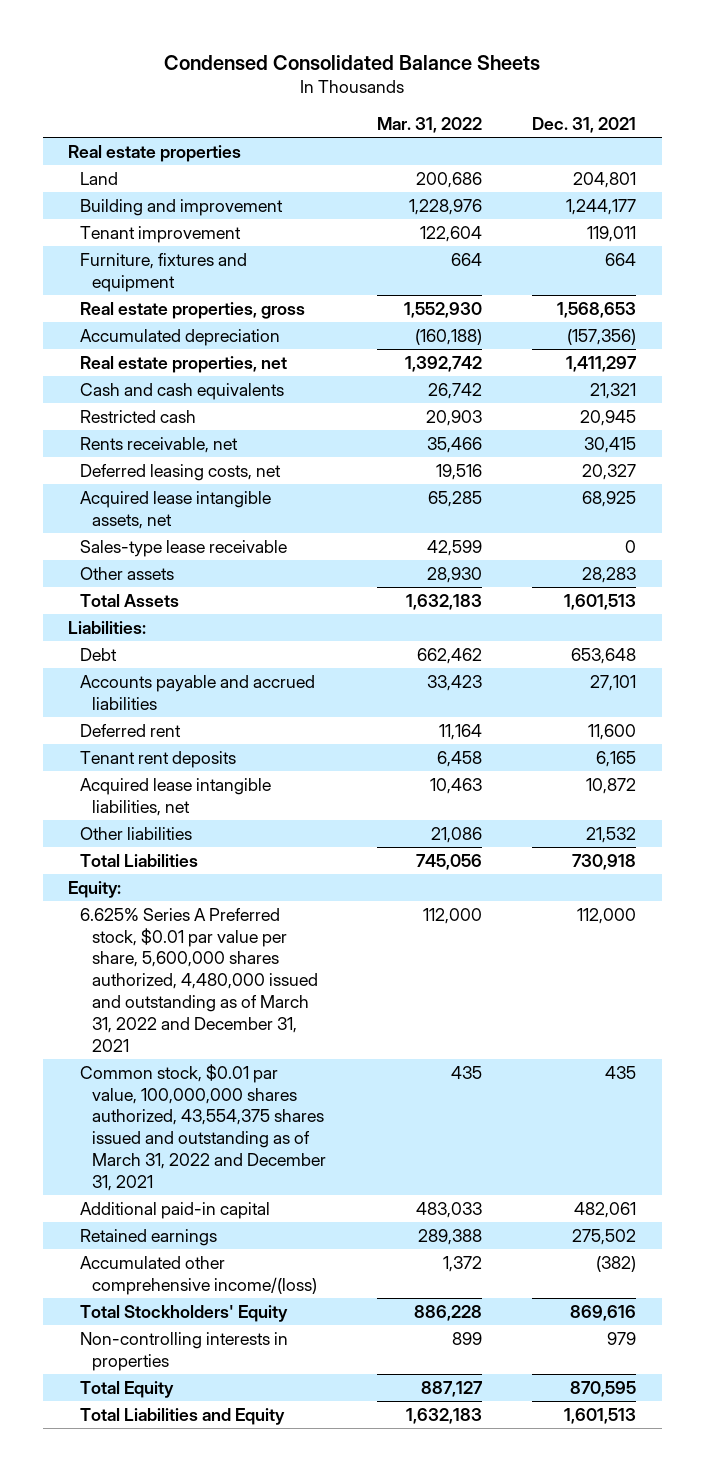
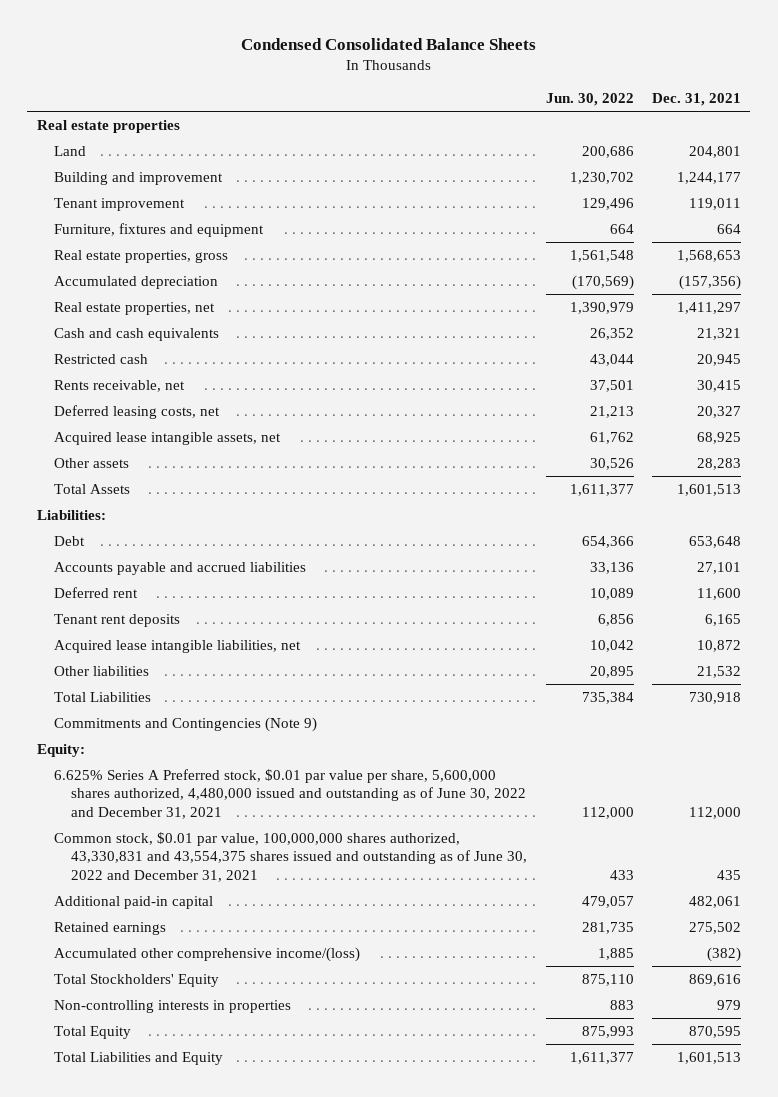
[376,117,482,134] Mar. 31, 2022 -> none
none -> [545,92,634,106] Jun. 30, 2022
[80,539,288,557] Sales-type lease receivable -> none
none -> [53,716,317,732] Commitments and Contingencies (Note 9)
[80,907,319,1052] 6.625% Series A Preferred stock, $0.01 par value per share, 5,600,000 shares authorized, 4,480,000 issued and outstanding as of March 31, 2022 and December 31, 2021 -> [53,768,526,819] 6.625% Series A Preferred stock, $0.01 par value per share, 5,600,000 shares authorized, 4,480,000 issued and outstanding as of June 30, 2022 and December 31, 2021
[80,1063,327,1191] Common stock, $0.01 par value, 100,000,000 shares authorized, 43,554,375 shares issued and outstanding as of March 31, 2022 and December 31, 2021 -> [53,831,527,882] Common stock, $0.01 par value, 100,000,000 shares authorized, 43,330,831 and 43,554,375 shares issued and outstanding as of June 30, 2022 and December 31, 2021

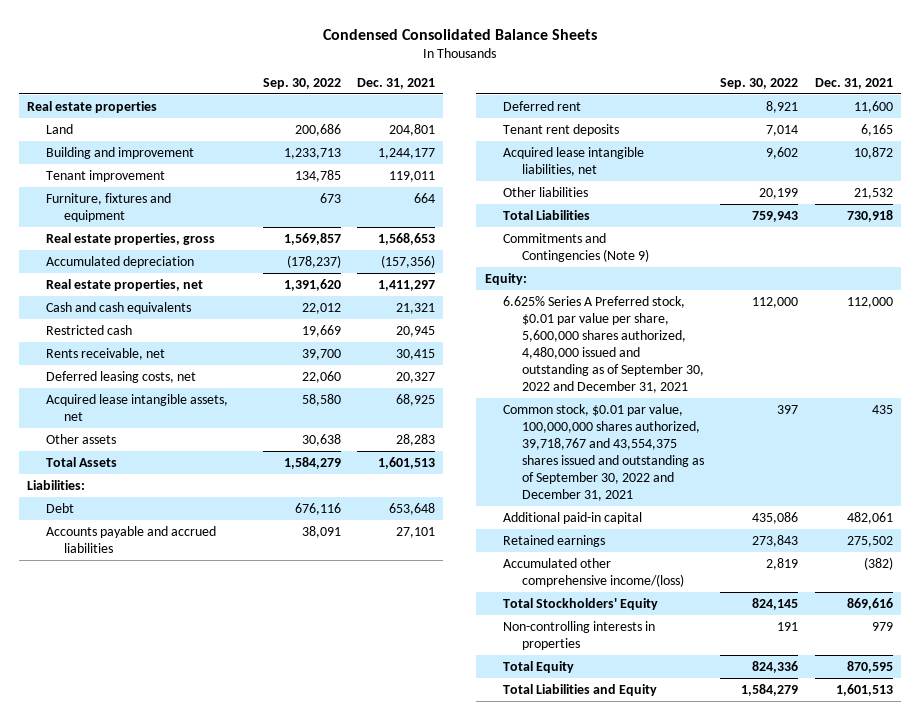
[545,92,634,106] Jun. 30, 2022 -> none
none -> [262,77,341,89] Sep. 30, 2022
[53,768,526,819] 6.625% Series A Preferred stock, $0.01 par value per share, 5,600,000 shares authorized, 4,480,000 issued and outstanding as of June 30, 2022 and December 31, 2021 -> [503,295,705,394] 6.625% Series A Preferred stock, $0.01 par value per share, 5,600,000 shares authorized, 4,480,000 issued and outstanding as of September 30, 2022 and December 31, 2021
[53,831,527,882] Common stock, $0.01 par value, 100,000,000 shares authorized, 43,330,831 and 43,554,375 shares issued and outstanding as of June 30, 2022 and December 31, 2021 -> [503,403,705,502] Common stock, $0.01 par value, 100,000,000 shares authorized, 39,718,767 and 43,554,375 shares issued and outstanding as of September 30, 2022 and December 31, 2021

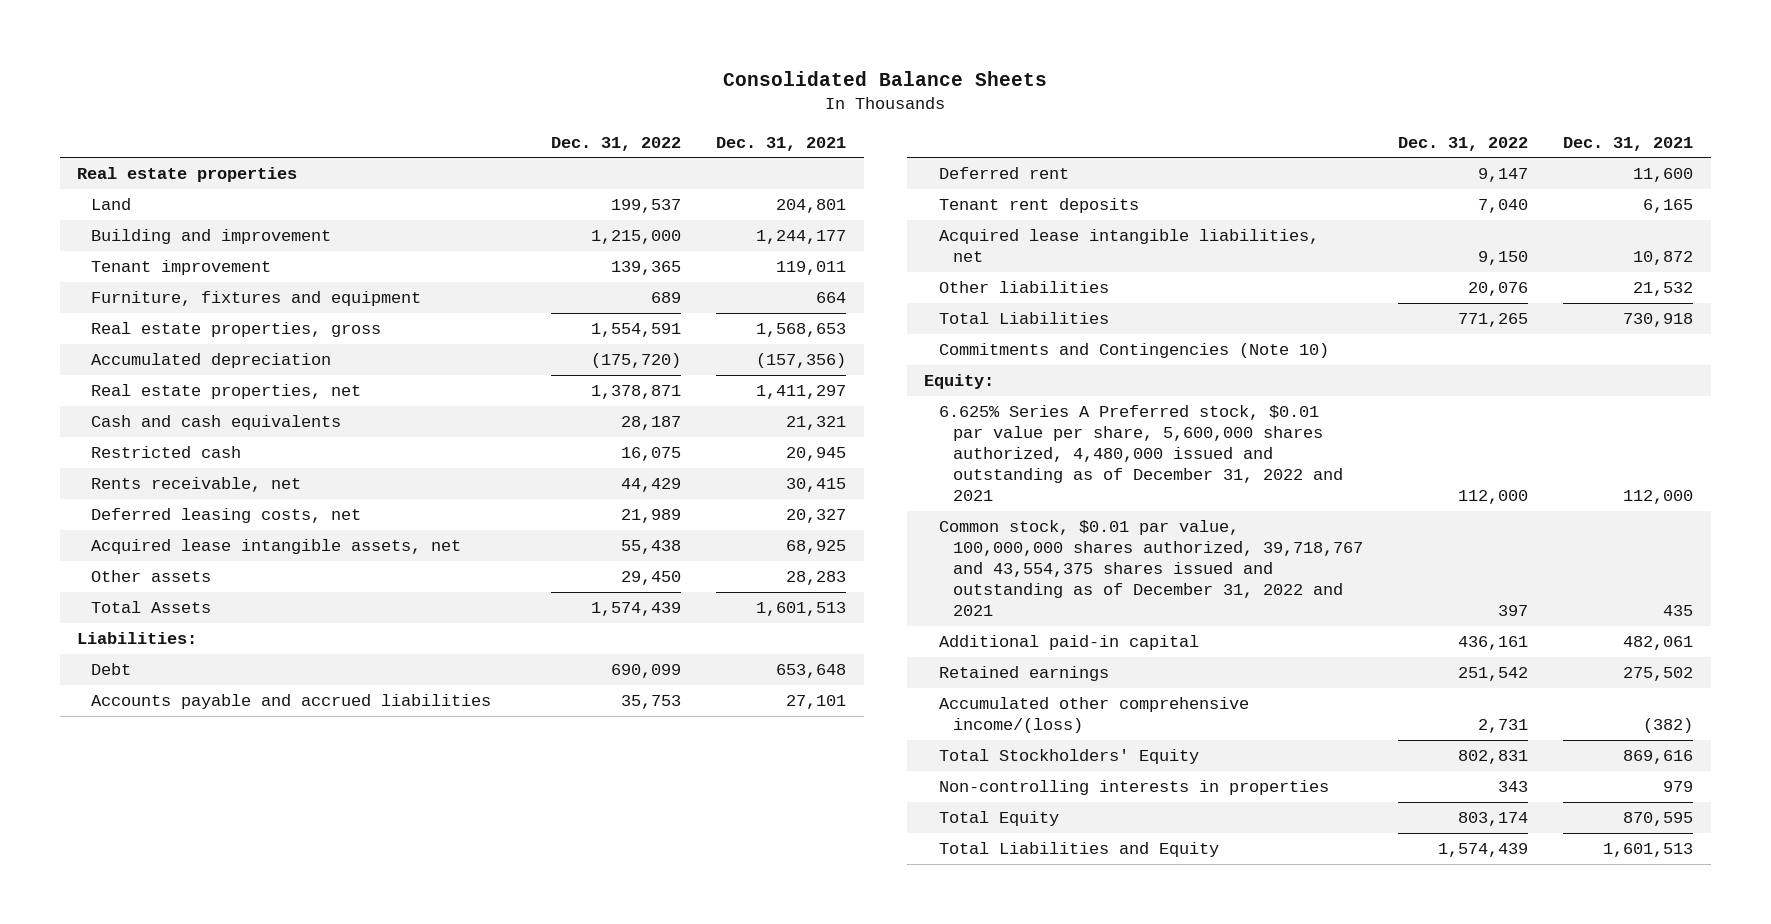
[322,28,597,40] Condensed Consolidated Balance Sheets -> [723,71,1048,87] Consolidated Balance Sheets
[262,77,341,89] Sep. 30, 2022 -> none
none -> [550,136,681,151] Dec. 31, 2022
[503,232,650,262] Commitments and Contingencies (Note 9) -> [938,343,1329,359] Commitments and Contingencies (Note 10)
[503,295,705,394] 6.625% Series A Preferred stock, $0.01 par value per share, 5,600,000 shares authorized, 4,480,000 issued and outstanding as of September 30, 2022 and December 31, 2021 -> [938,405,1343,502] 6.625% Series A Preferred stock, $0.01 par value per share, 5,600,000 shares authorized, 4,480,000 issued and outstanding as of December 31, 2022 and 2021
[503,403,705,502] Common stock, $0.01 par value, 100,000,000 shares authorized, 39,718,767 and 43,554,375 shares issued and outstanding as of September 30, 2022 and December 31, 2021 -> [938,520,1363,617] Common stock, $0.01 par value, 100,000,000 shares authorized, 39,718,767 and 43,554,375 shares issued and outstanding as of December 31, 2022 and 2021

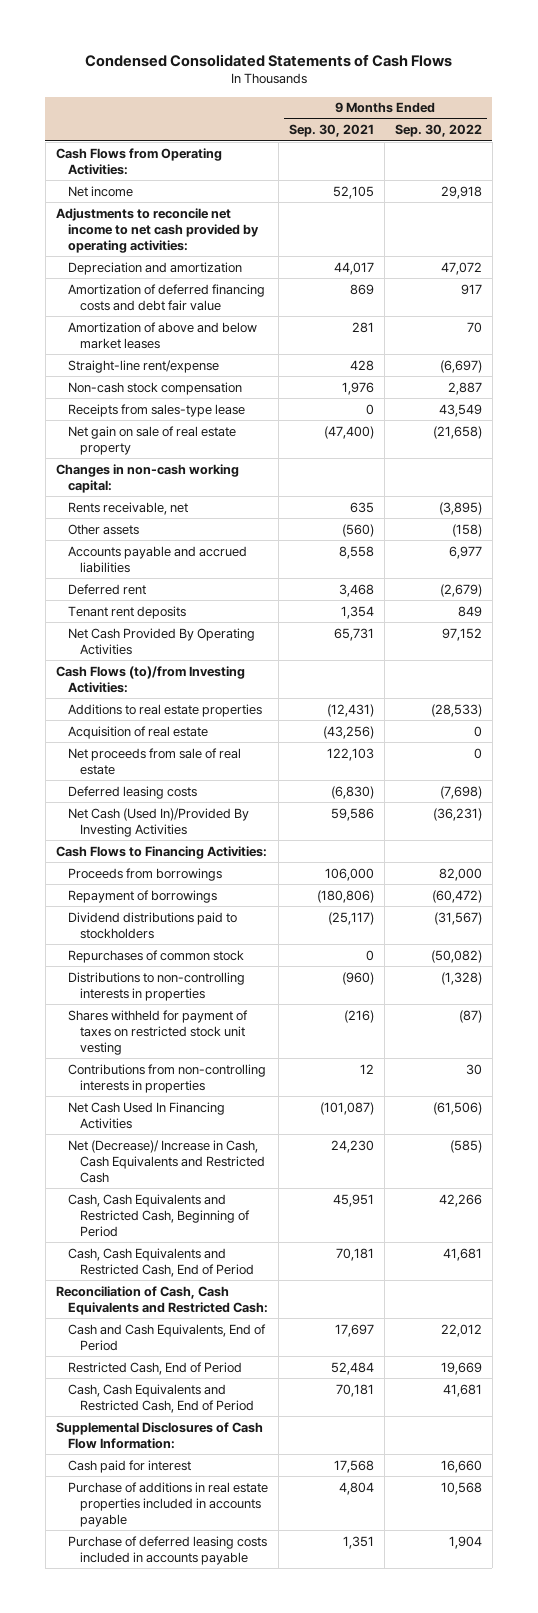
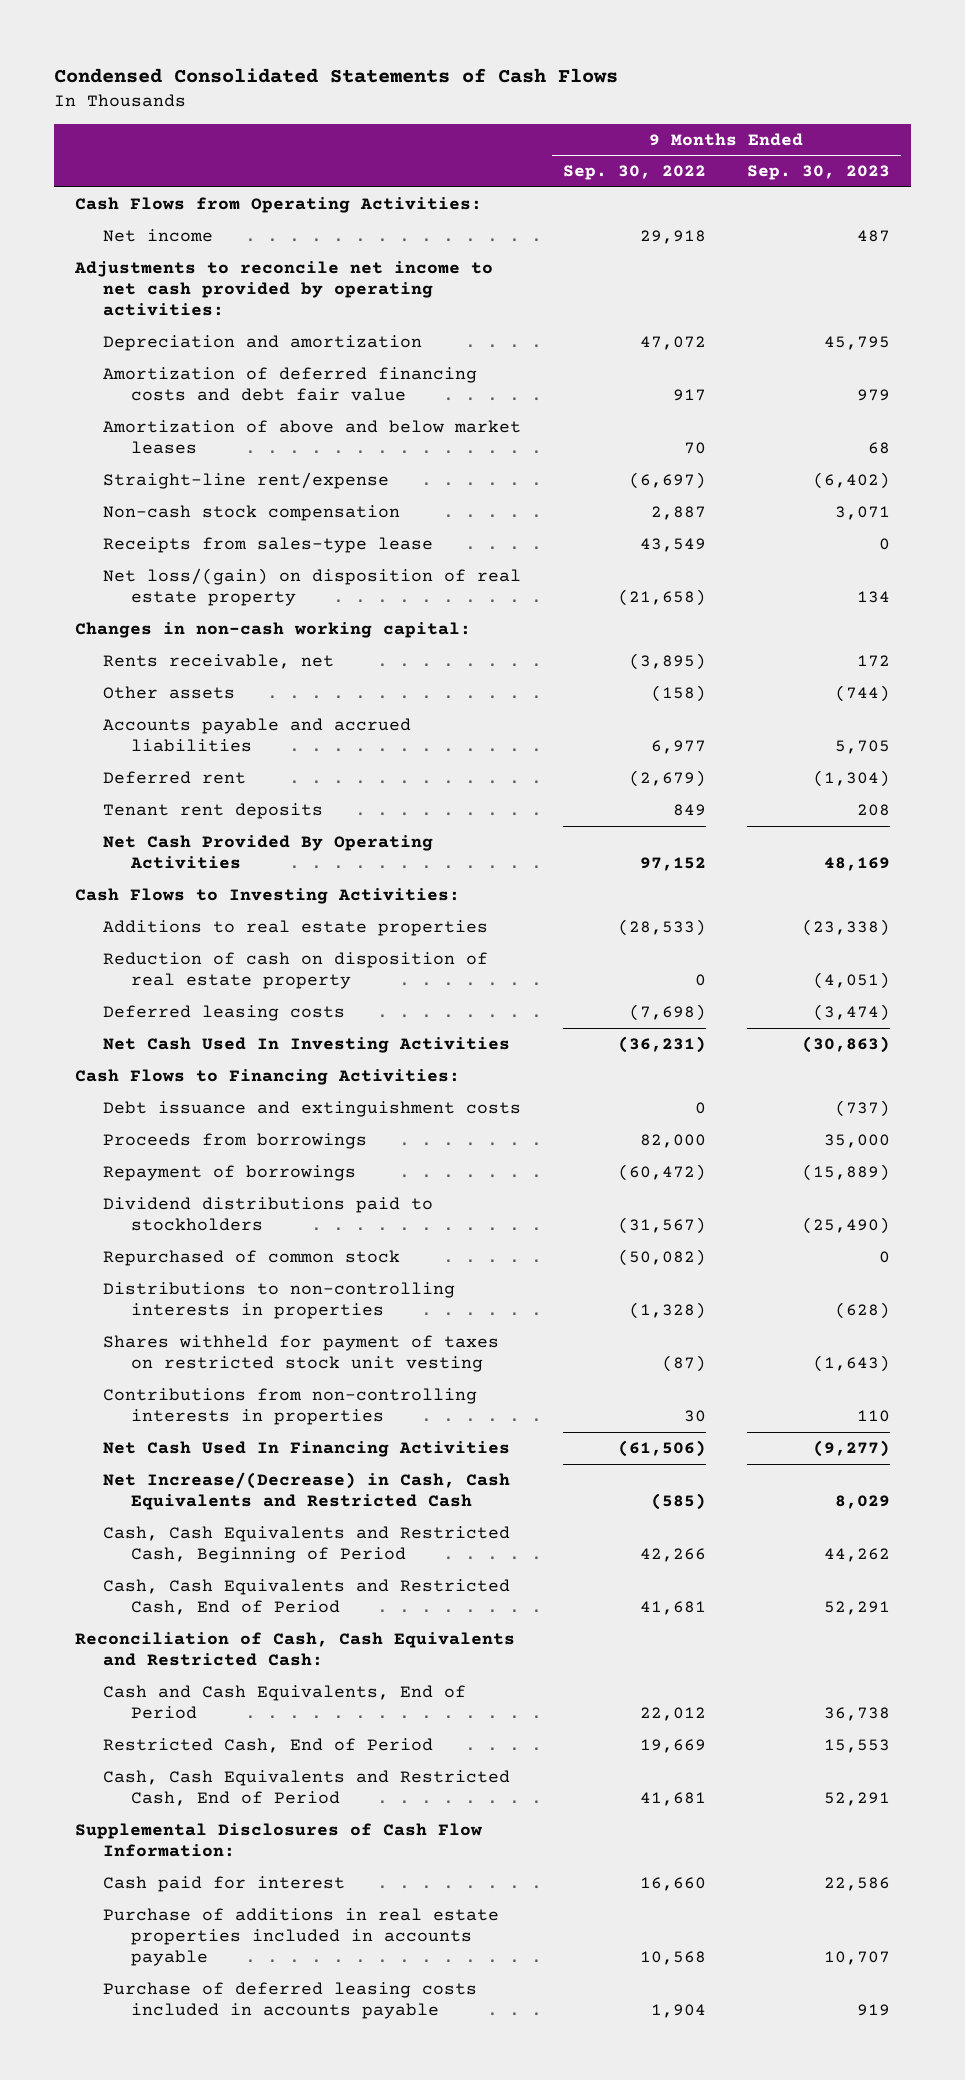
[288,124,374,138] Sep. 30, 2021 -> none
none -> [747,165,891,181] Sep. 30, 2023
[67,425,236,455] Net gain on sale of real estate property -> [102,567,521,607] Net loss/(gain) on disposition of real estate property
[55,665,245,693] Cash Flows (to)/from Investing Activities: -> [74,887,460,904] Cash Flows to Investing Activities:
[67,725,208,739] Acquisition of real estate -> none
[67,747,241,775] Net proceeds from sale of real estate -> none
none -> [102,951,488,990] Reduction of cash on disposition of real estate property
[67,807,249,837] Net Cash (Used In)/Provided By Investing Activities -> [102,1036,510,1053] Net Cash Used In Investing Activities
none -> [102,1100,521,1117] Debt issuance and extinguishment costs
[67,949,244,963] Repurchases of common stock -> [102,1249,400,1266] Repurchased of common stock
[67,1139,265,1183] Net (Decrease)/ Increase in Cash, Cash Equivalents and Restricted Cash -> [102,1471,510,1511] Net Increase/(Decrease) in Cash, Cash Equivalents and Restricted Cash

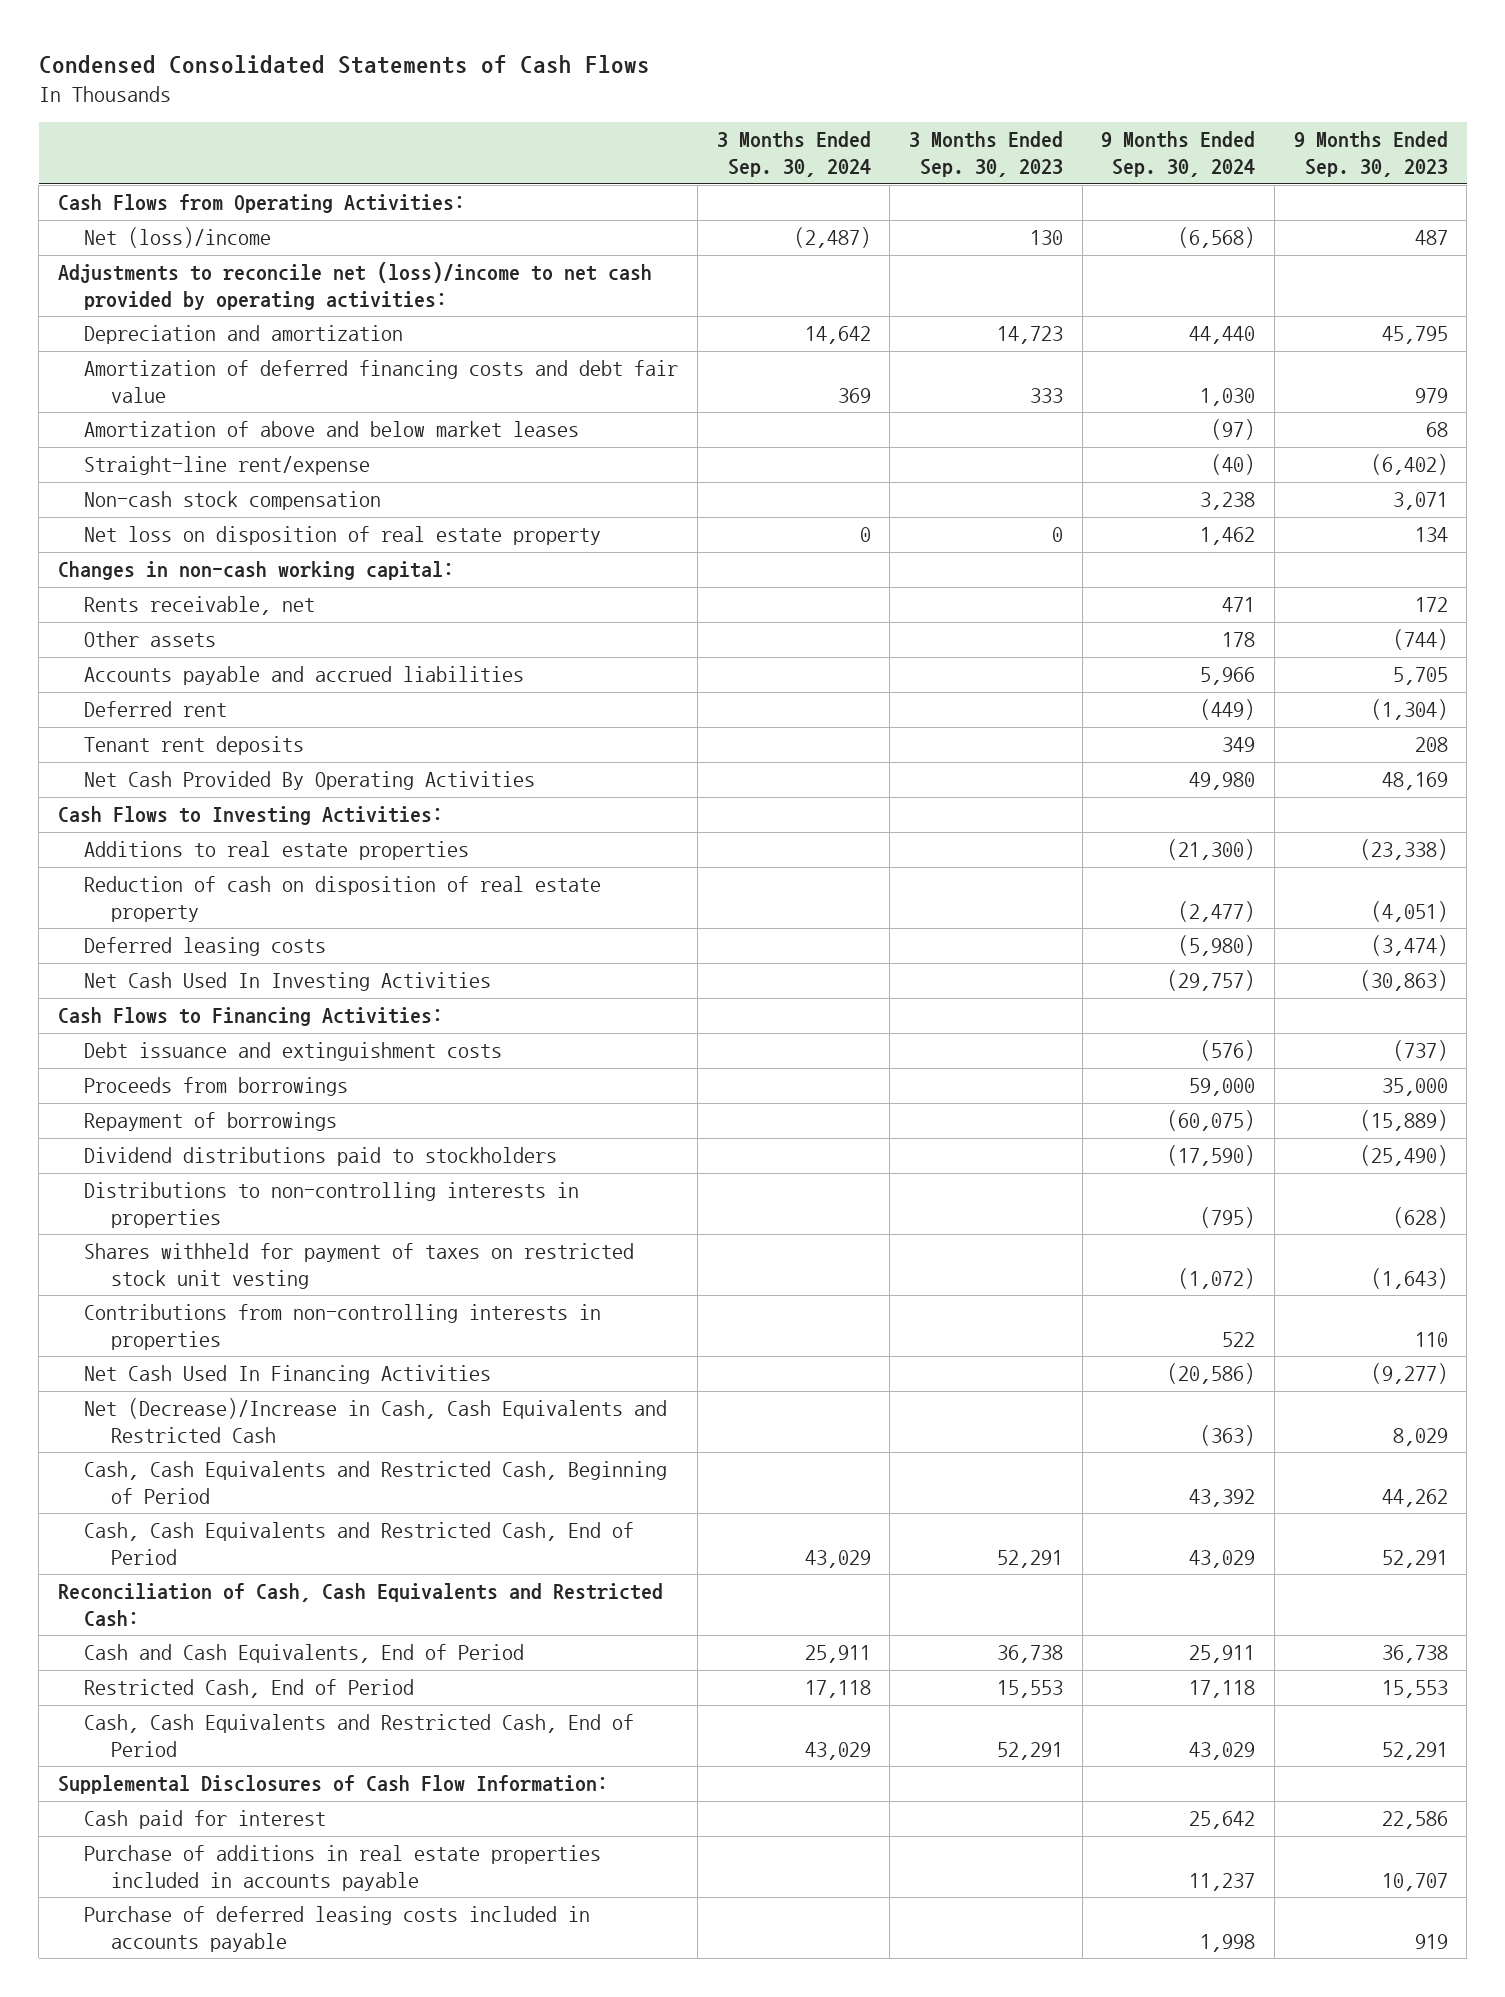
[562,165,706,181] Sep. 30, 2022 -> none
none -> [716,131,871,178] 3 Months Ended Sep. 30, 2024
none -> [909,131,1064,178] 3 Months Ended Sep. 30, 2023
none -> [1101,131,1256,178] 9 Months Ended Sep. 30, 2024
[102,228,213,242] Net income -> [84,227,272,249] Net (loss)/income
[73,260,493,317] Adjustments to reconcile net income to net cash provided by operating activities: -> [57,262,652,311] Adjustments to reconcile net (loss)/income to net cash provided by operating activities:
[102,536,433,553] Receipts from sales-type lease -> none
[102,567,521,607] Net loss/(gain) on disposition of real estate property -> [84,526,602,546] Net loss on disposition of real estate property
[102,1249,400,1266] Repurchased of common stock -> none
[102,1471,510,1511] Net Increase/(Decrease) in Cash, Cash Equivalents and Restricted Cash -> [84,1398,668,1444] Net (Decrease)/Increase in Cash, Cash Equivalents and Restricted Cash

